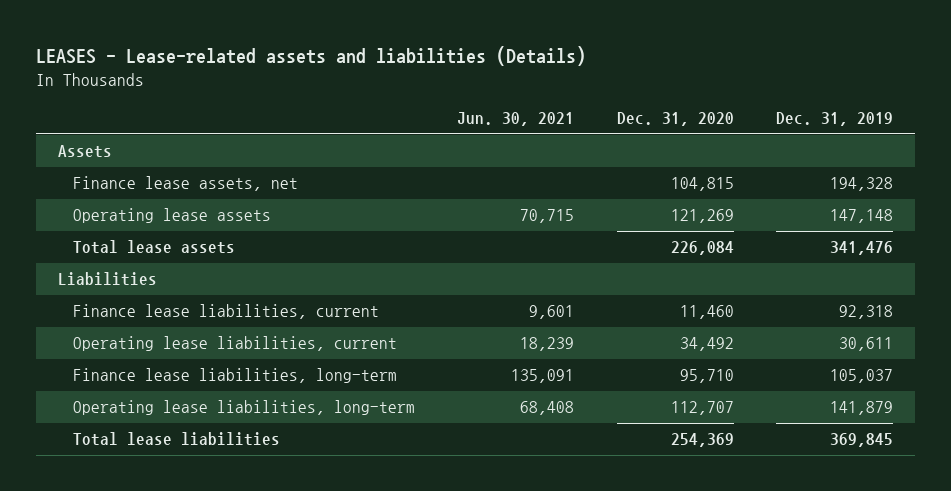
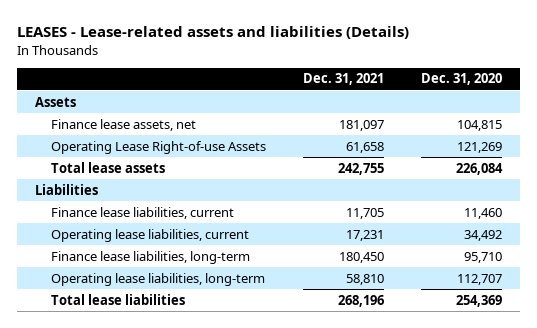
[457,112,575,127] Jun. 30, 2021 -> none
[776,112,894,127] Dec. 31, 2019 -> none
none -> [303,73,385,86] Dec. 31, 2021
[72,208,271,224] Operating lease assets -> [51,140,267,154] Operating Lease Right-of-use Assets

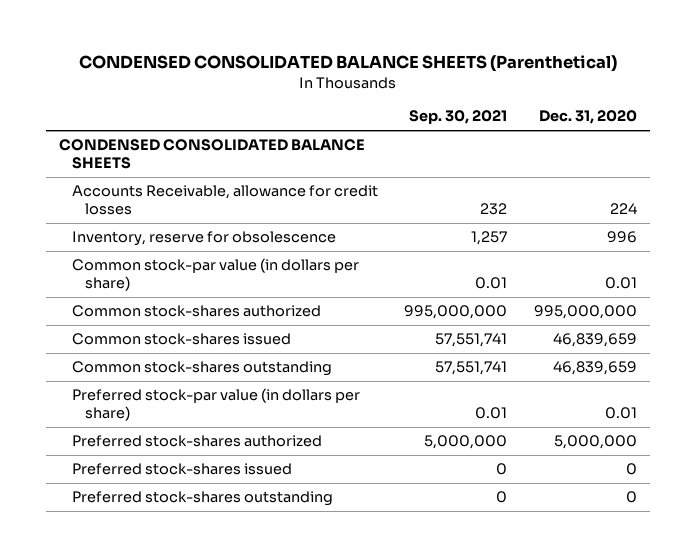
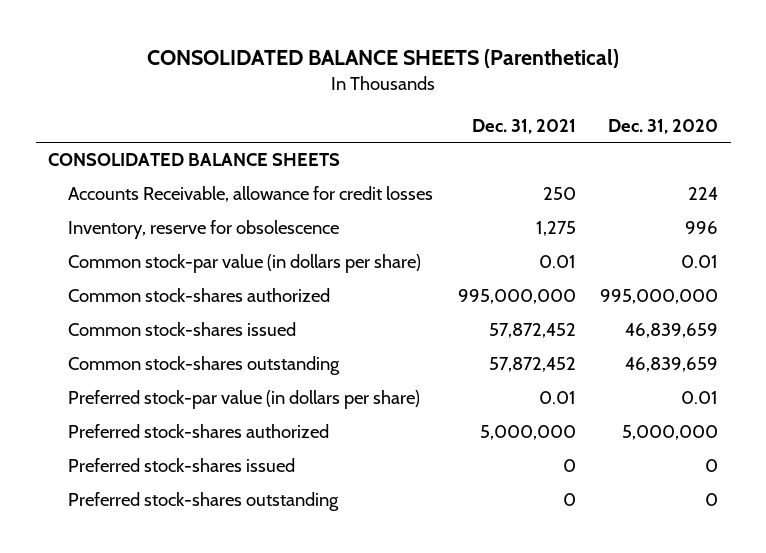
[78,55,617,73] CONDENSED CONSOLIDATED BALANCE SHEETS (Parenthetical) -> [147,48,620,68] CONSOLIDATED BALANCE SHEETS (Parenthetical)
[409,110,508,125] Sep. 30, 2021 -> none
none -> [471,118,576,134] Dec. 31, 2021
[58,139,365,170] CONDENSED CONSOLIDATED BALANCE SHEETS -> [47,153,340,167] CONSOLIDATED BALANCE SHEETS

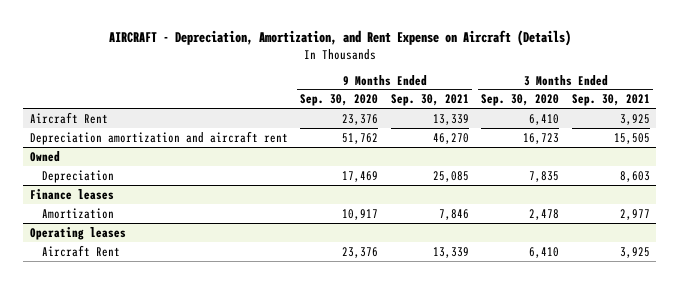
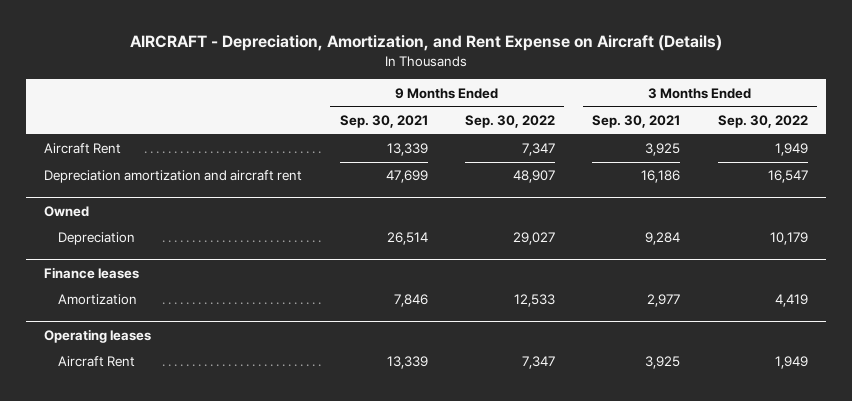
[300,94,379,107] Sep. 30, 2020 -> none
[481,94,560,107] Sep. 30, 2020 -> none
none -> [465,114,556,128] Sep. 30, 2022
none -> [717,114,808,128] Sep. 30, 2022
[432,132,469,144] 46,270 -> [385,170,428,184] 47,699
[614,132,651,144] 15,505 -> [641,170,681,184] 16,186
[432,170,469,182] 25,085 -> [386,232,428,246] 26,514
[620,170,651,182] 8,603 -> [645,232,681,246] 9,284

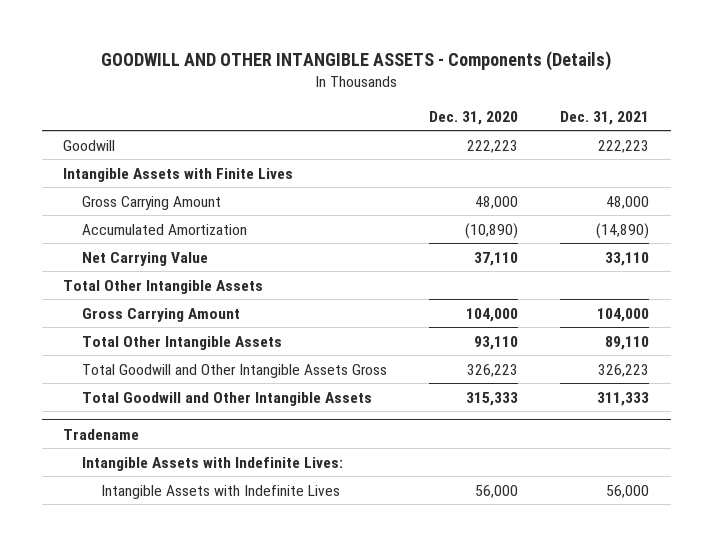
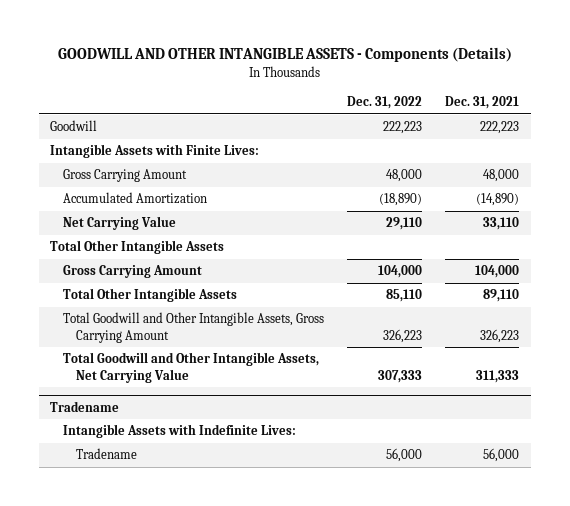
[429,110,519,125] Dec. 31, 2020 -> none
none -> [347,96,423,110] Dec. 31, 2022
[62,167,293,182] Intangible Assets with Finite Lives -> [50,144,260,159] Intangible Assets with Finite Lives:
[81,363,387,378] Total Goodwill and Other Intangible Assets Gross -> [63,312,325,344] Total Goodwill and Other Intangible Assets, Gross Carrying Amount
[81,391,372,406] Total Goodwill and Other Intangible Assets -> [63,352,320,384] Total Goodwill and Other Intangible Assets, Net Carrying Value
[100,484,340,499] Intangible Assets with Indefinite Lives -> [76,448,138,460] Tradename

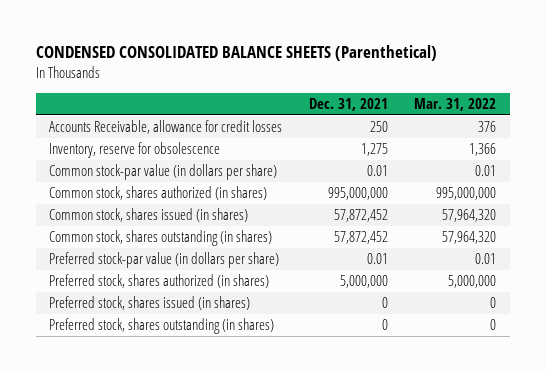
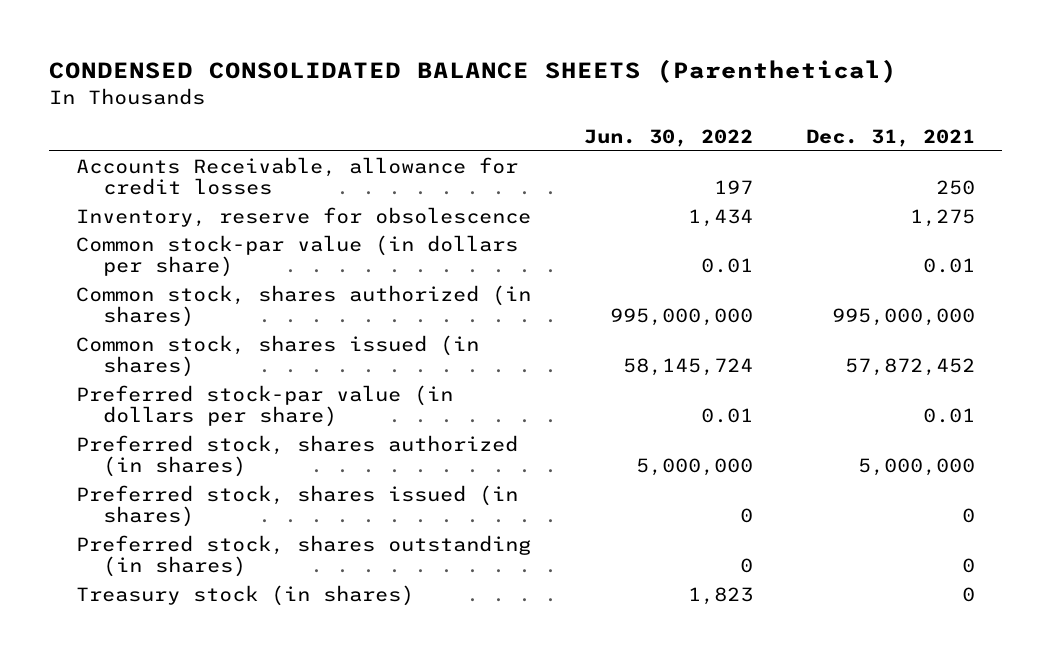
[414,97,497,111] Mar. 31, 2022 -> none
none -> [583,129,753,148] Jun. 30, 2022
[49,230,273,247] Common stock, shares outstanding (in shares) -> none
none -> [75,584,414,606] Treasury stock (in shares)

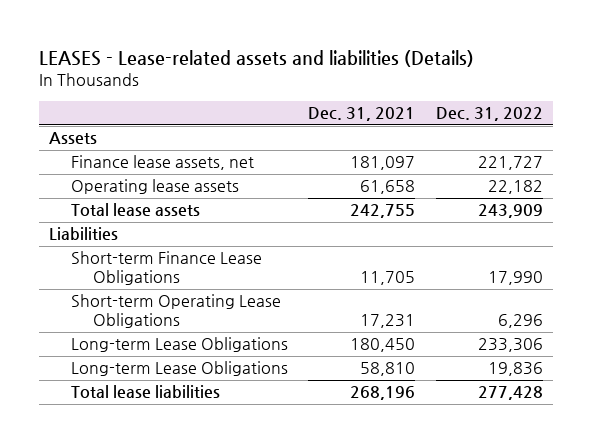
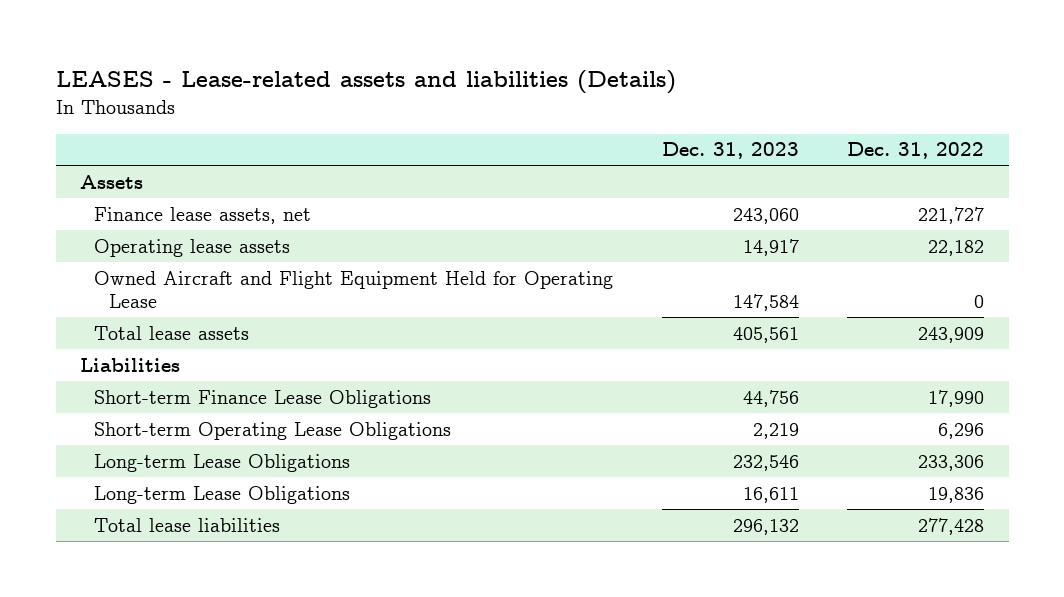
[308,107,416,122] Dec. 31, 2021 -> none
none -> [661,142,799,160] Dec. 31, 2023
none -> [94,270,614,308] Owned Aircraft and Flight Equipment Held for Operating Lease

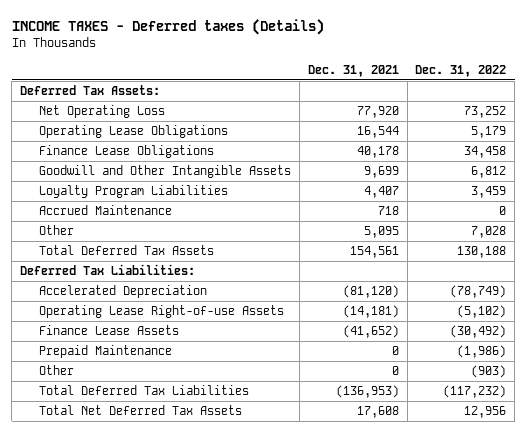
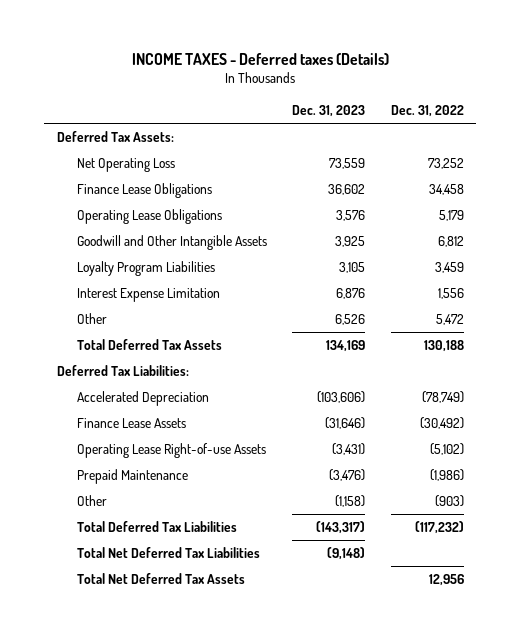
[307,64,399,77] Dec. 31, 2021 -> none
none -> [292,104,366,117] Dec. 31, 2023
[39,125,229,139] Operating Lease Obligations -> [76,209,222,225] Operating Lease Obligations
[39,205,173,216] Accrued Maintenance -> none
none -> [76,288,220,303] Interest Expense Limitation
[471,226,507,239] 7,028 -> [435,314,464,326] 5,472
[39,305,285,319] Operating Lease Right-of-use Assets -> [76,443,266,459] Operating Lease Right-of-use Assets
none -> [76,547,260,559] Total Net Deferred Tax Liabilities

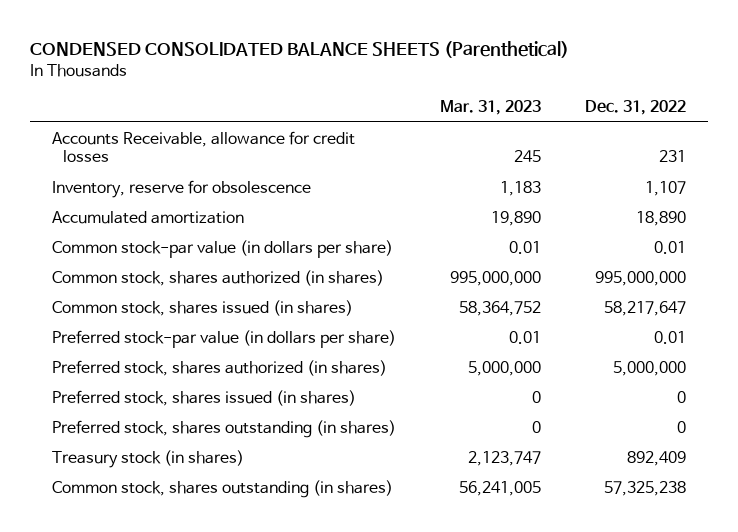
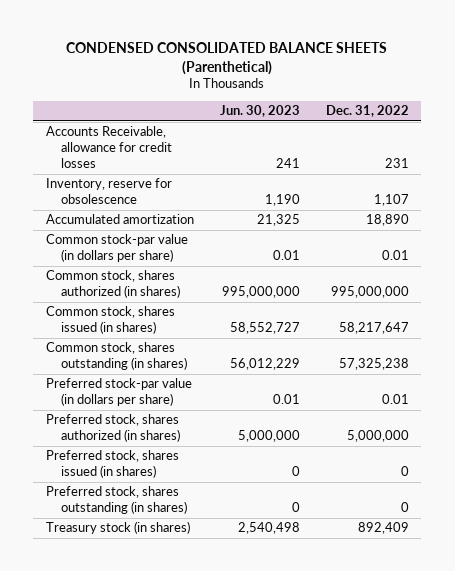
[439,100,541,116] Mar. 31, 2023 -> none
none -> [219,105,300,118] Jun. 30, 2023
[52,479,394,498] Common stock, shares outstanding (in shares) -> [46,342,188,371] Common stock, shares outstanding (in shares)

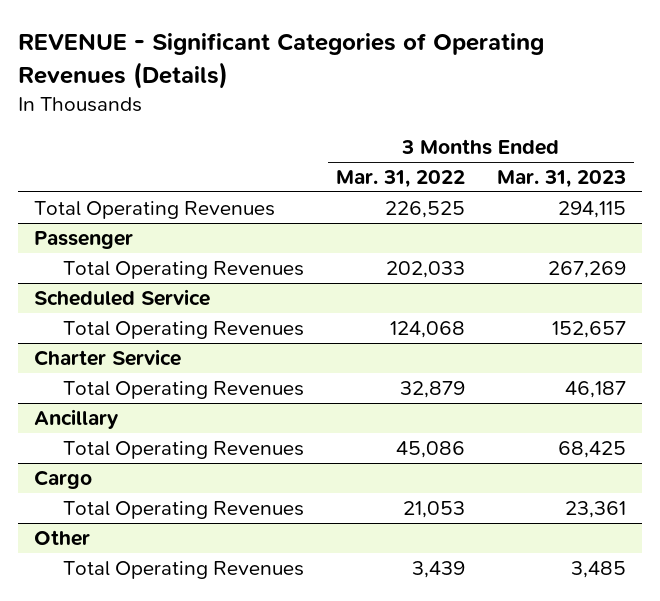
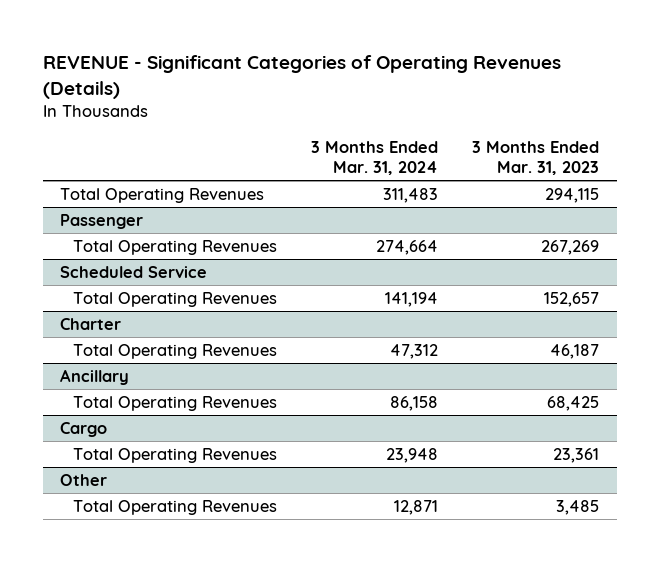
[336,170,466,189] Mar. 31, 2022 -> none
none -> [311,140,439,176] 3 Months Ended Mar. 31, 2024
[33,348,181,366] Charter Service -> [60,317,122,330] Charter

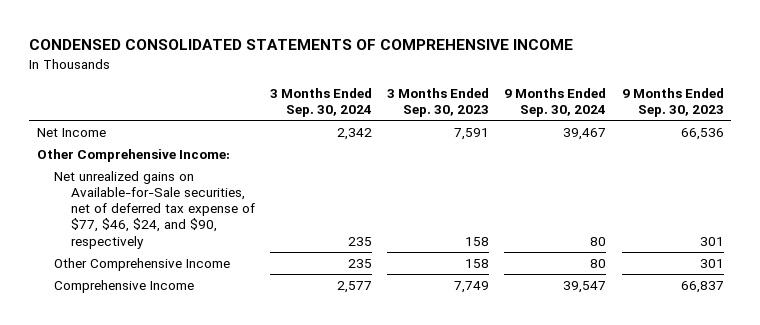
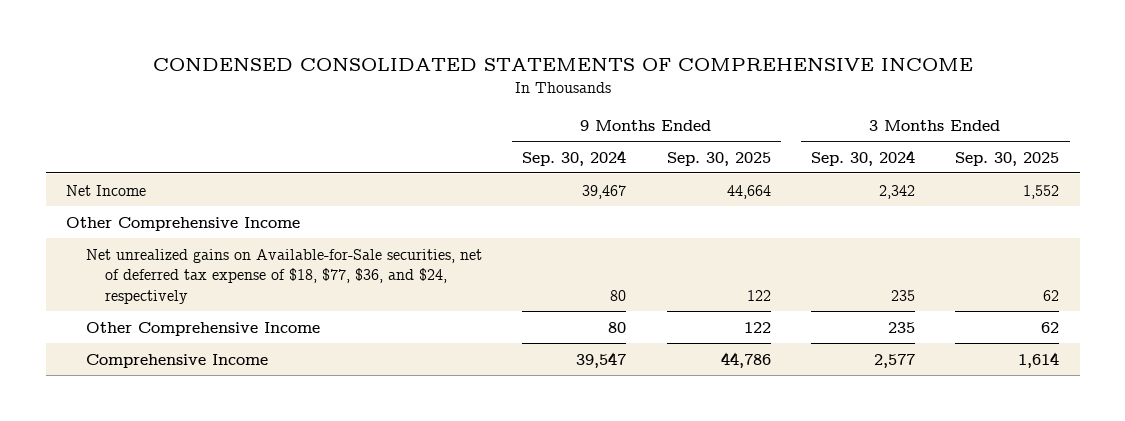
[387,88,490,118] 3 Months Ended Sep. 30, 2023 -> none
[621,88,724,118] 9 Months Ended Sep. 30, 2023 -> none
none -> [666,151,771,166] Sep. 30, 2025
none -> [955,151,1060,166] Sep. 30, 2025
[36,148,230,162] Other Comprehensive Income: -> [65,216,300,231] Other Comprehensive Income
[53,170,255,249] Net unrealized gains on Available-for-Sale securities, net of deferred tax expense of $77, $46, $24, and $90, respectively -> [85,248,482,304] Net unrealized gains on Available-for-Sale securities, net of deferred tax expense of $18, $77, $36, and $24, respectively

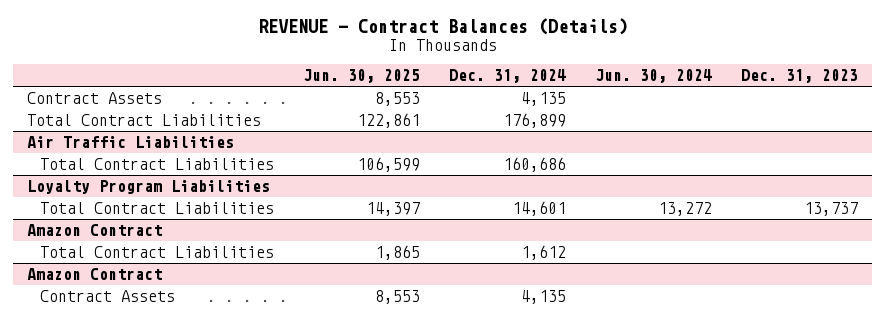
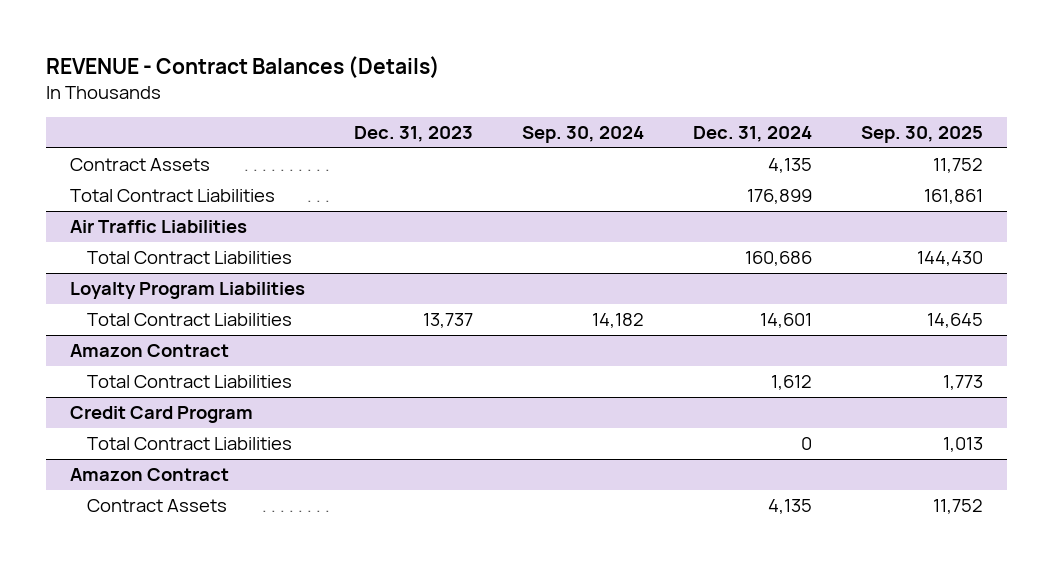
[302,68,420,83] Jun. 30, 2025 -> none
[594,68,712,83] Jun. 30, 2024 -> none
none -> [521,126,644,144] Sep. 30, 2024
none -> [860,126,983,144] Sep. 30, 2025
none -> [70,406,254,424] Credit Card Program
none -> [87,437,293,451] Total Contract Liabilities

